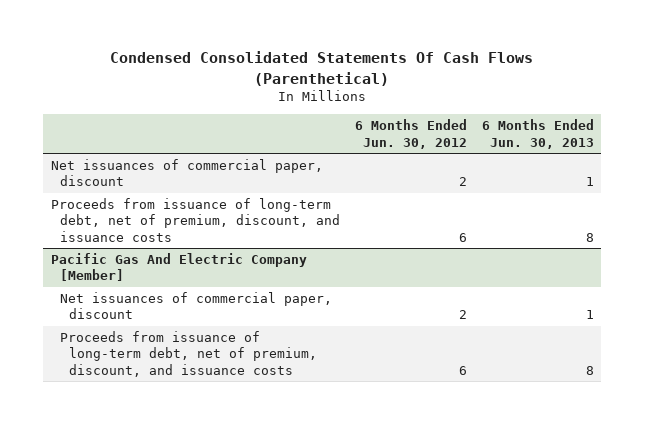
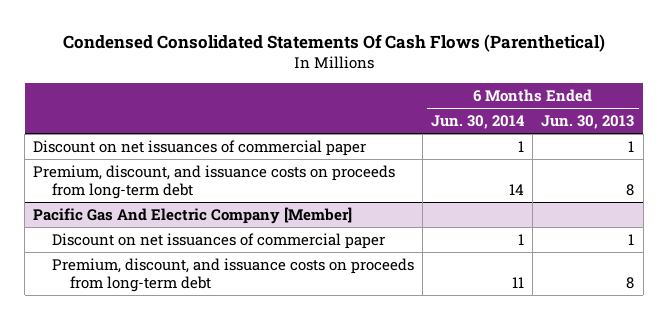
[354,119,467,149] 6 Months Ended Jun. 30, 2012 -> none
none -> [431,115,526,130] Jun. 30, 2014
[50,158,323,187] Net issuances of commercial paper, discount -> [33,139,367,156] Discount on net issuances of commercial paper
[50,197,341,243] Proceeds from issuance of long-term debt, net of premium, discount, and issuance costs -> [33,164,396,199] Premium, discount, and issuance costs on proceeds from long-term debt
[60,291,333,320] Net issuances of commercial paper, discount -> [51,232,385,249] Discount on net issuances of commercial paper
[60,330,318,378] Proceeds from issuance of long-term debt, net of premium, discount, and issuance costs -> [51,257,414,292] Premium, discount, and issuance costs on proceeds from long-term debt

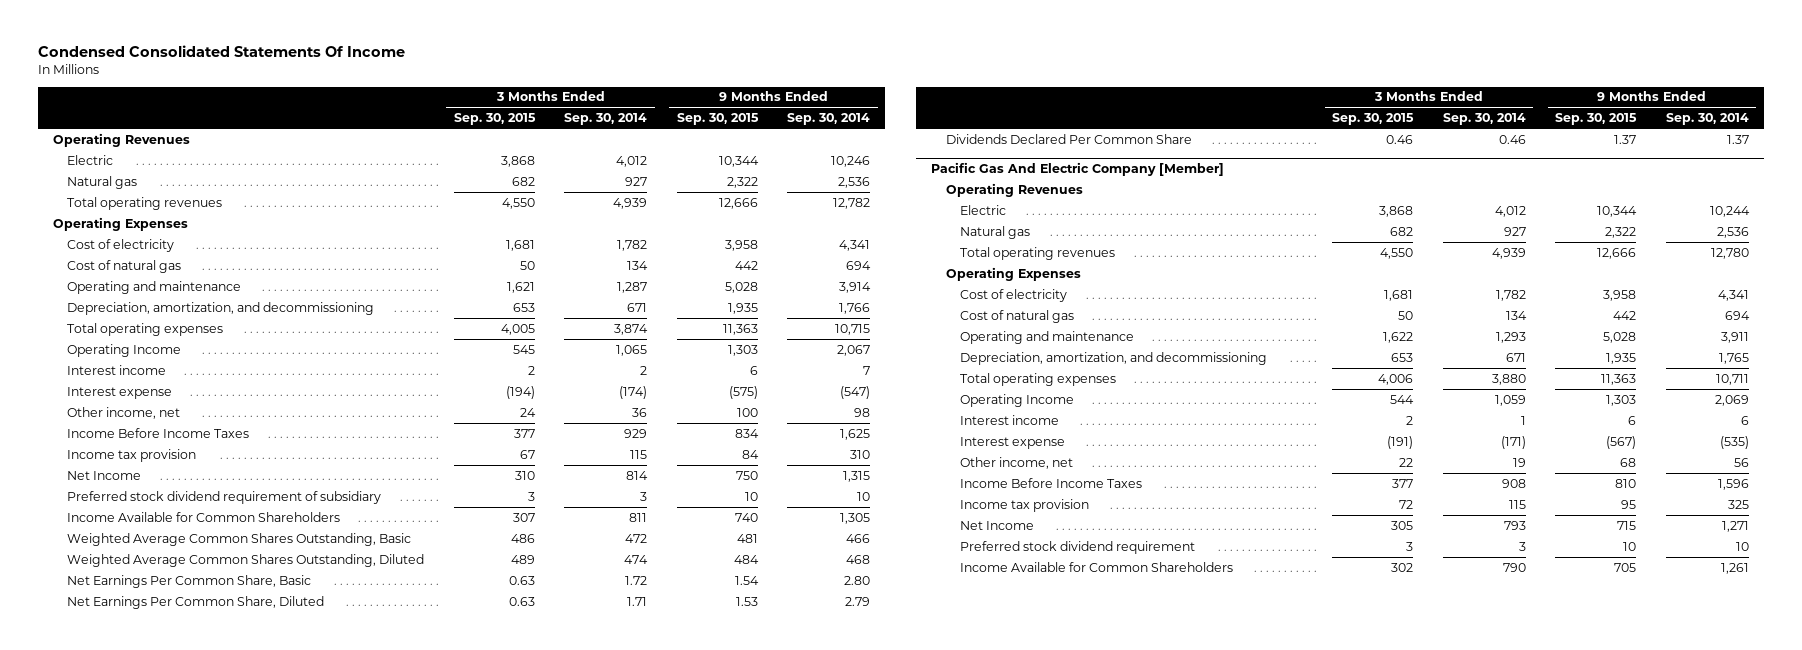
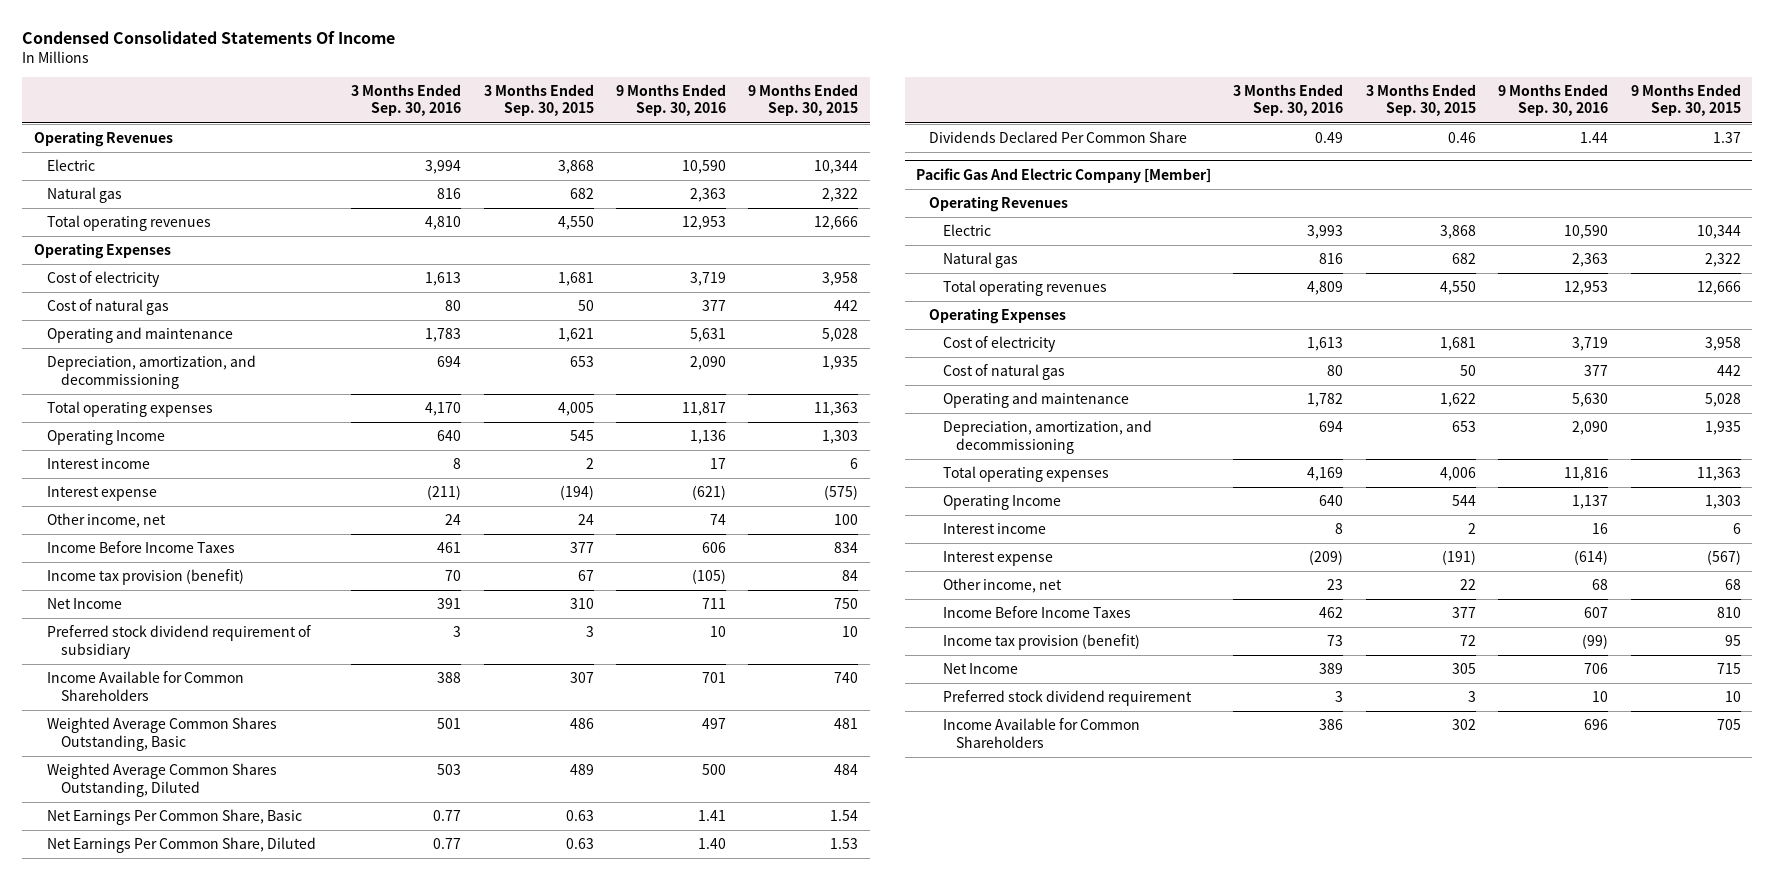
[564,113,648,126] Sep. 30, 2014 -> none
[787,113,871,126] Sep. 30, 2014 -> none
none -> [351,84,462,117] 3 Months Ended Sep. 30, 2016
none -> [615,84,726,117] 9 Months Ended Sep. 30, 2016
[67,448,197,462] Income tax provision -> [47,569,245,586] Income tax provision (benefit)
[959,498,1089,512] Income tax provision -> [942,634,1140,651] Income tax provision (benefit)

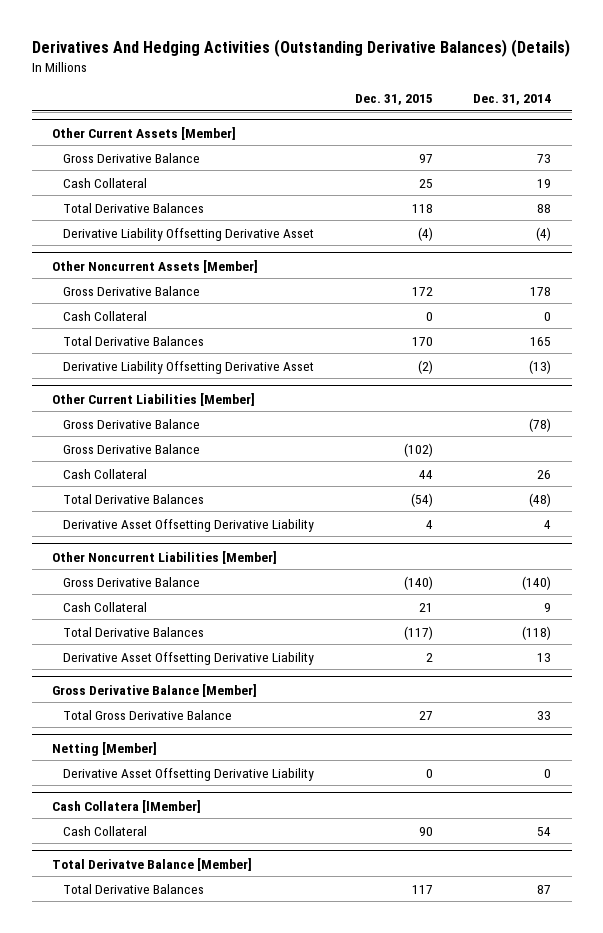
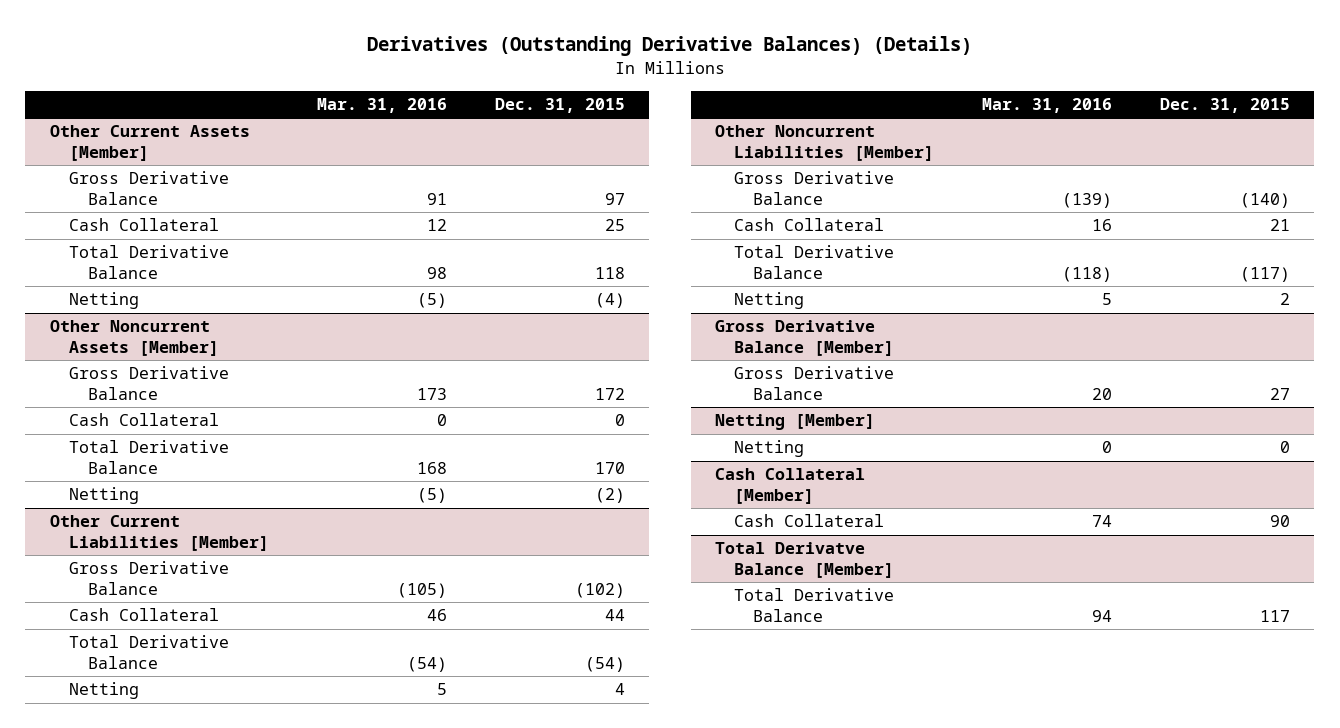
[31,39,570,58] Derivatives And Hedging Activities (Outstanding Derivative Balances) (Details) -> [366,36,972,57] Derivatives (Outstanding Derivative Balances) (Details)
[473,93,552,105] Dec. 31, 2014 -> none
none -> [316,98,447,114] Mar. 31, 2016
[63,227,315,241] Derivative Liability Offsetting Derivative Asset -> none
[63,202,205,213] Total Derivative Balances -> [68,245,229,279] Total Derivative Balance
none -> [68,292,139,310] Netting
[63,360,315,374] Derivative Liability Offsetting Derivative Asset -> none
[63,335,205,346] Total Derivative Balances -> [68,440,229,474] Total Derivative Balance
none -> [68,487,139,505] Netting
[63,418,201,429] Gross Derivative Balance -> none
[63,493,205,504] Total Derivative Balances -> [68,635,229,669] Total Derivative Balance
[63,518,315,532] Derivative Asset Offsetting Derivative Liability -> [68,682,139,700] Netting
[63,626,205,637] Total Derivative Balances -> [734,245,895,279] Total Derivative Balance
[63,651,315,665] Derivative Asset Offsetting Derivative Liability -> [734,292,805,310] Netting
[63,709,233,720] Total Gross Derivative Balance -> [734,366,895,400] Gross Derivative Balance
[63,767,315,781] Derivative Asset Offsetting Derivative Liability -> [734,440,805,458] Netting
[51,799,201,813] Cash Collatera [lMember] -> [714,468,865,504] Cash Collateral [Member]
[63,883,205,894] Total Derivative Balances -> [734,588,895,622] Total Derivative Balance

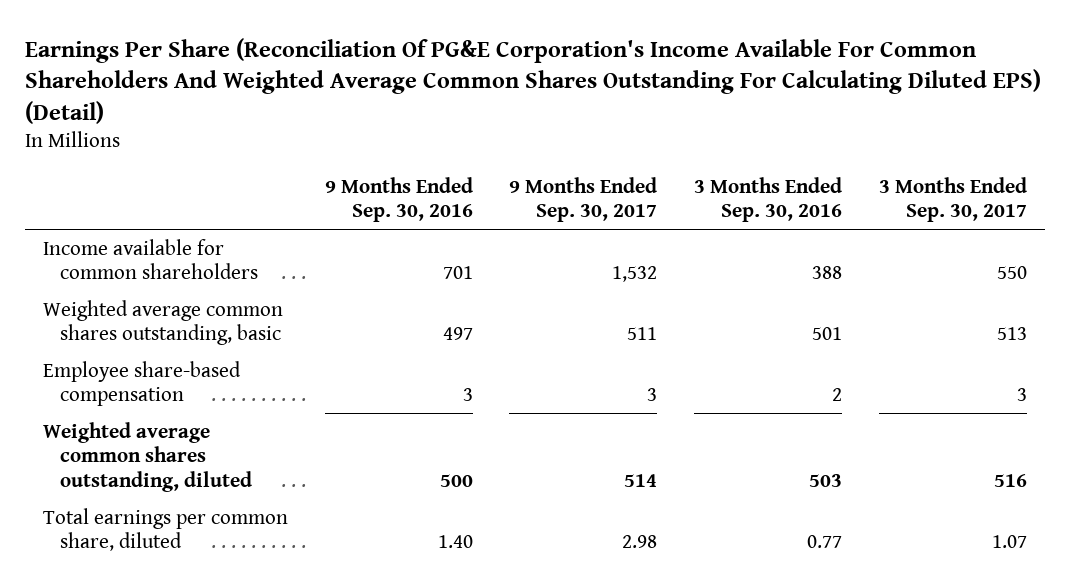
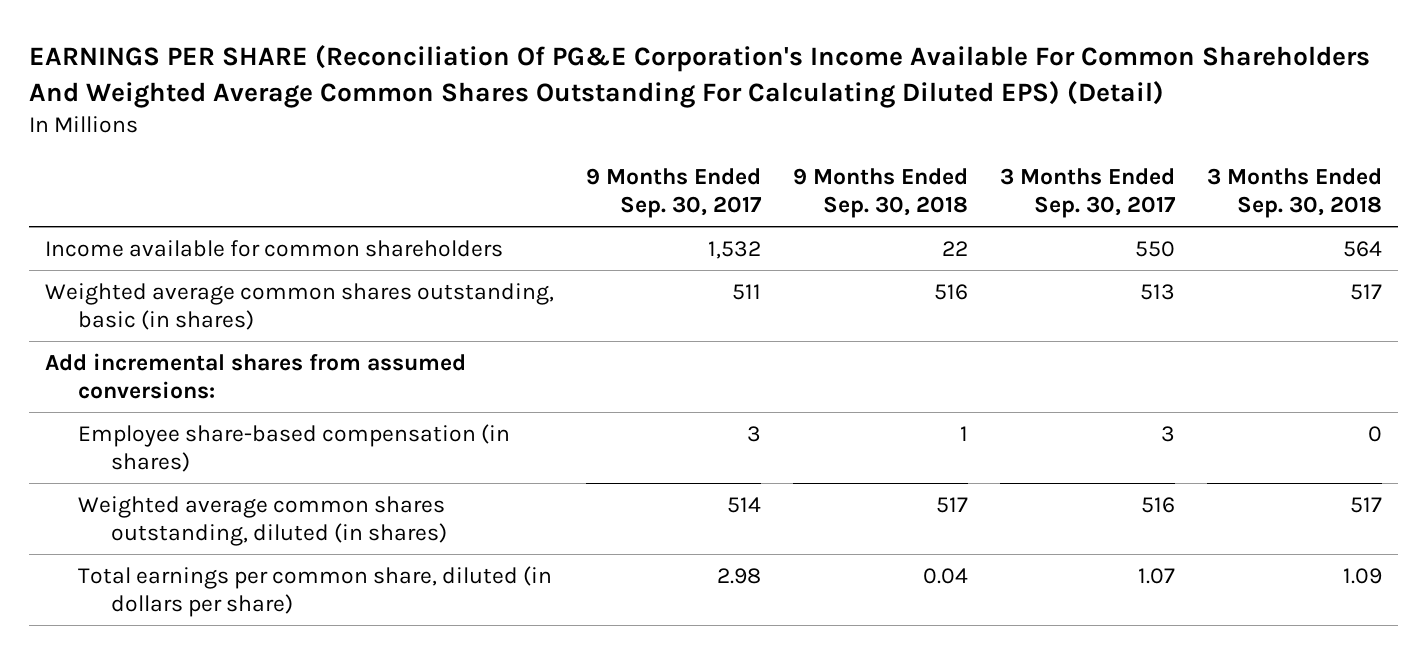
[24,37,1041,124] Earnings Per Share (Reconciliation Of PG&E Corporation's Income Available For Common Shareholders And Weighted Average Common Shares Outstanding For Calculating Diluted EPS) (Detail) -> [28,44,1370,108] EARNINGS PER SHARE (Reconciliation Of PG&E Corporation's Income Available For Common Shareholders And Weighted Average Common Shares Outstanding For Calculating Diluted EPS) (Detail)
[324,176,473,223] 9 Months Ended Sep. 30, 2016 -> none
[694,176,843,223] 3 Months Ended Sep. 30, 2016 -> none
none -> [792,167,968,219] 9 Months Ended Sep. 30, 2018
none -> [1206,167,1382,219] 3 Months Ended Sep. 30, 2018
[43,299,284,346] Weighted average common shares outstanding, basic -> [44,282,554,331] Weighted average common shares outstanding, basic (in shares)
none -> [44,352,466,400] Add incremental shares from assumed conversions:
[43,360,242,407] Employee share-based compensation -> [78,423,511,473] Employee share-based compensation (in shares)
[43,421,253,492] Weighted average common shares outstanding, diluted -> [78,495,448,547] Weighted average common shares outstanding, diluted (in shares)
[43,507,289,552] Total earnings per common share, diluted -> [78,565,553,618] Total earnings per common share, diluted (in dollars per share)

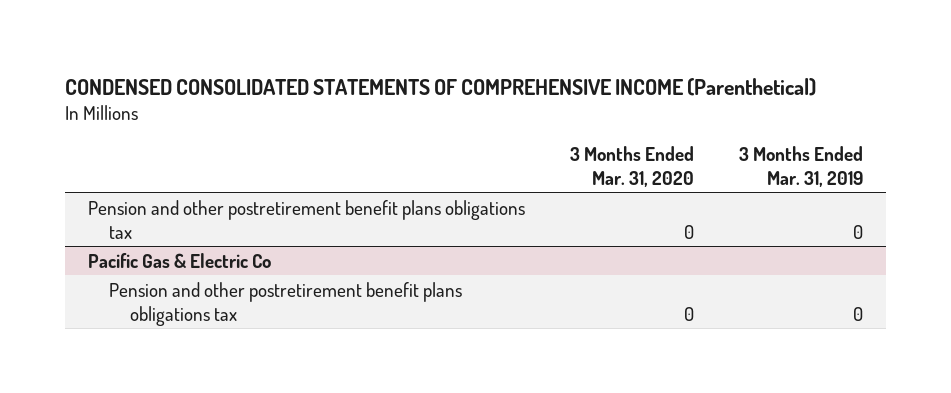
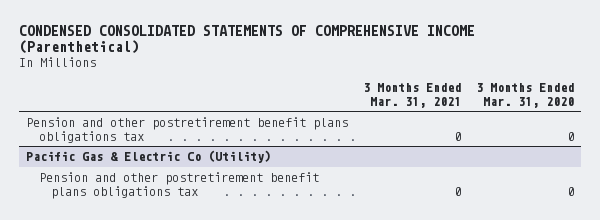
[739,145,864,187] 3 Months Ended Mar. 31, 2019 -> none
none -> [363,83,462,109] 3 Months Ended Mar. 31, 2021
[87,252,271,268] Pacific Gas & Electric Co -> [26,150,272,164] Pacific Gas & Electric Co (Utility)

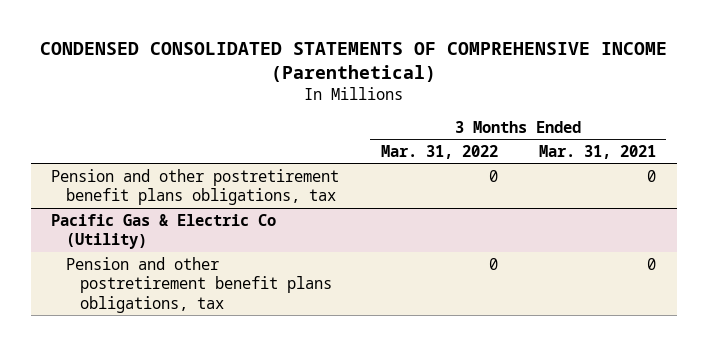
[475,83,574,109] 3 Months Ended Mar. 31, 2020 -> none
none -> [380,144,498,159] Mar. 31, 2022
[26,117,349,143] Pension and other postretirement benefit plans obligations tax -> [51,168,340,206] Pension and other postretirement benefit plans obligations, tax
[38,172,319,199] Pension and other postretirement benefit plans obligations tax -> [65,256,333,313] Pension and other postretirement benefit plans obligations, tax

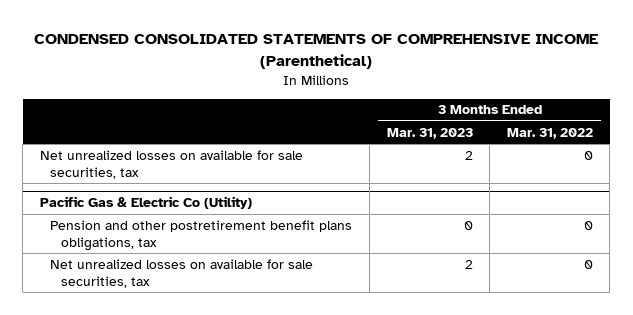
[538,144,656,159] Mar. 31, 2021 -> none
none -> [386,127,473,139] Mar. 31, 2023
[51,168,340,206] Pension and other postretirement benefit plans obligations, tax -> none
none -> [39,149,303,179] Net unrealized losses on available for sale securities, tax
none -> [50,258,314,288] Net unrealized losses on available for sale securities, tax

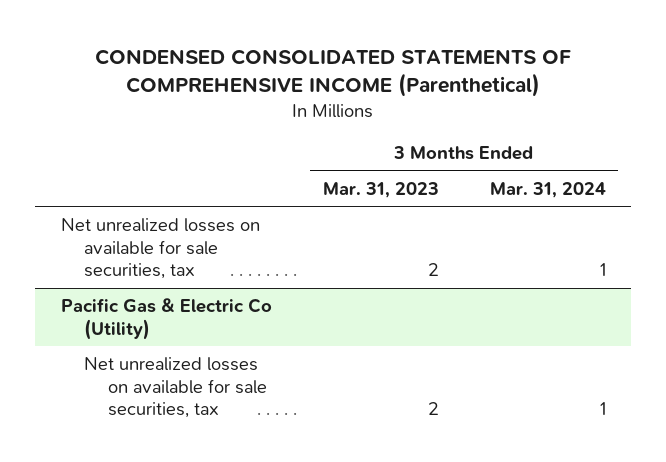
[506,127,593,139] Mar. 31, 2022 -> none
none -> [489,181,606,198] Mar. 31, 2024
[50,219,353,251] Pension and other postretirement benefit plans obligations, tax -> none

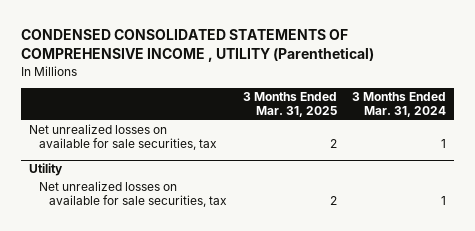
[95,48,572,98] CONDENSED CONSOLIDATED STATEMENTS OF COMPREHENSIVE INCOME (Parenthetical) -> [21,29,375,63] CONDENSED CONSOLIDATED STATEMENTS OF COMPREHENSIVE INCOME , UTILITY (Parenthetical)
[322,181,439,198] Mar. 31, 2023 -> none
none -> [242,92,337,118] 3 Months Ended Mar. 31, 2025
[60,297,272,340] Pacific Gas & Electric Co (Utility) -> [28,163,63,177] Utility

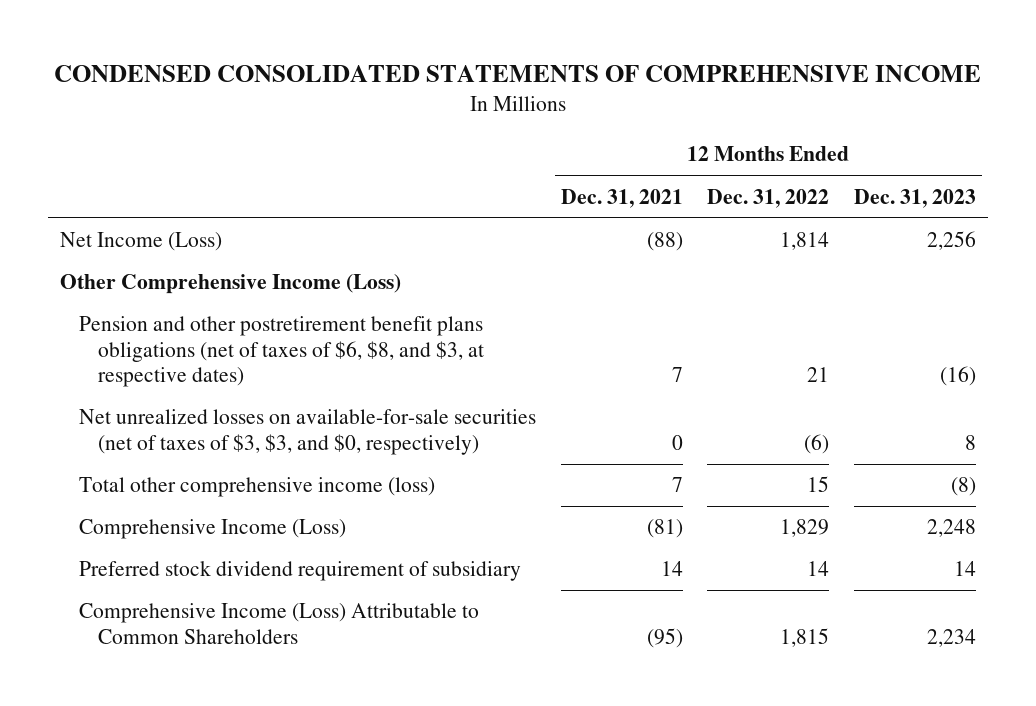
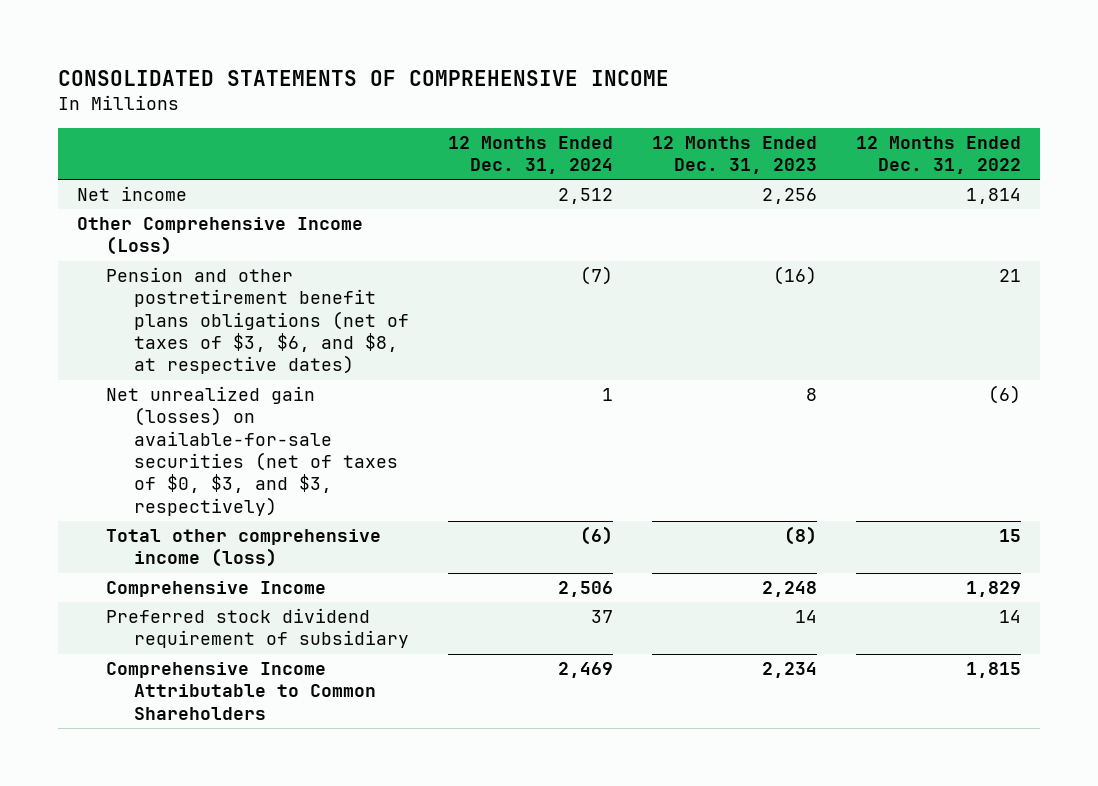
[54,64,982,82] CONDENSED CONSOLIDATED STATEMENTS OF COMPREHENSIVE INCOME -> [58,69,670,86] CONSOLIDATED STATEMENTS OF COMPREHENSIVE INCOME
[560,188,683,208] Dec. 31, 2021 -> none
none -> [448,135,614,175] 12 Months Ended Dec. 31, 2024
[60,232,223,252] Net Income (Loss) -> [77,186,188,202] Net income
[79,316,485,387] Pension and other postretirement benefit plans obligations (net of taxes of $6, $8, and $3, at respective dates) -> [105,267,410,375] Pension and other postretirement benefit plans obligations (net of taxes of $3, $6, and $8, at respective dates)
[79,409,537,455] Net unrealized losses on available-for-sale securities (net of taxes of $3, $3, and $0, respectively) -> [105,386,399,516] Net unrealized gain (losses) on available-for-sale securities (net of taxes of $0, $3, and $3, respectively)
[79,519,347,540] Comprehensive Income (Loss) -> [105,581,326,598] Comprehensive Income
[79,603,480,644] Comprehensive Income (Loss) Attributable to Common Shareholders -> [105,662,377,720] Comprehensive Income Attributable to Common Shareholders

